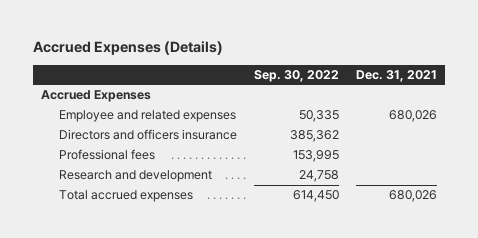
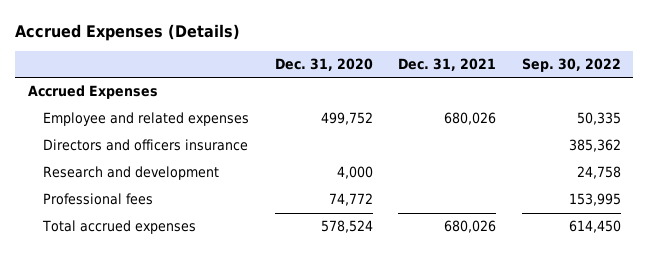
none -> [274,58,373,72] Dec. 31, 2020
[59,149,156,161] Professional fees -> [43,193,154,206] Professional fees

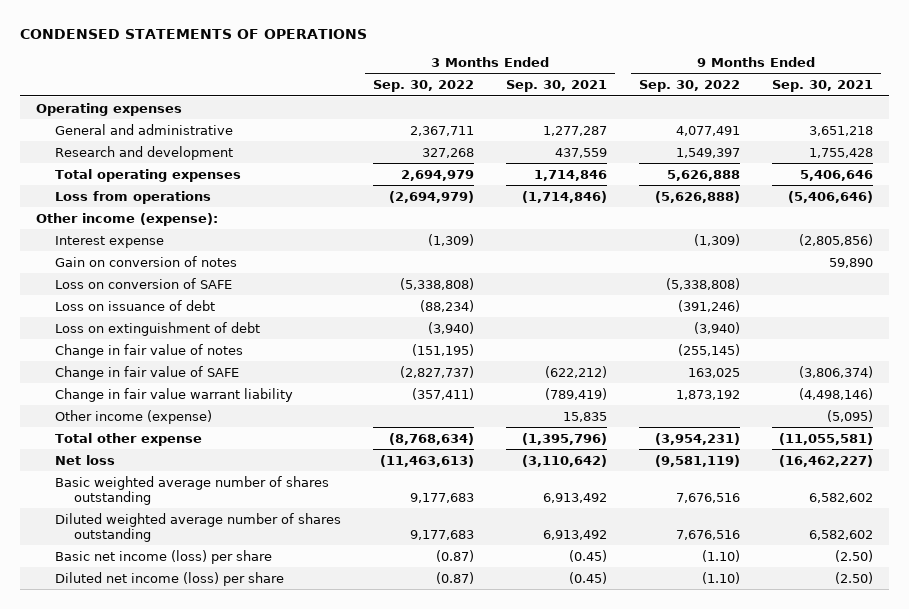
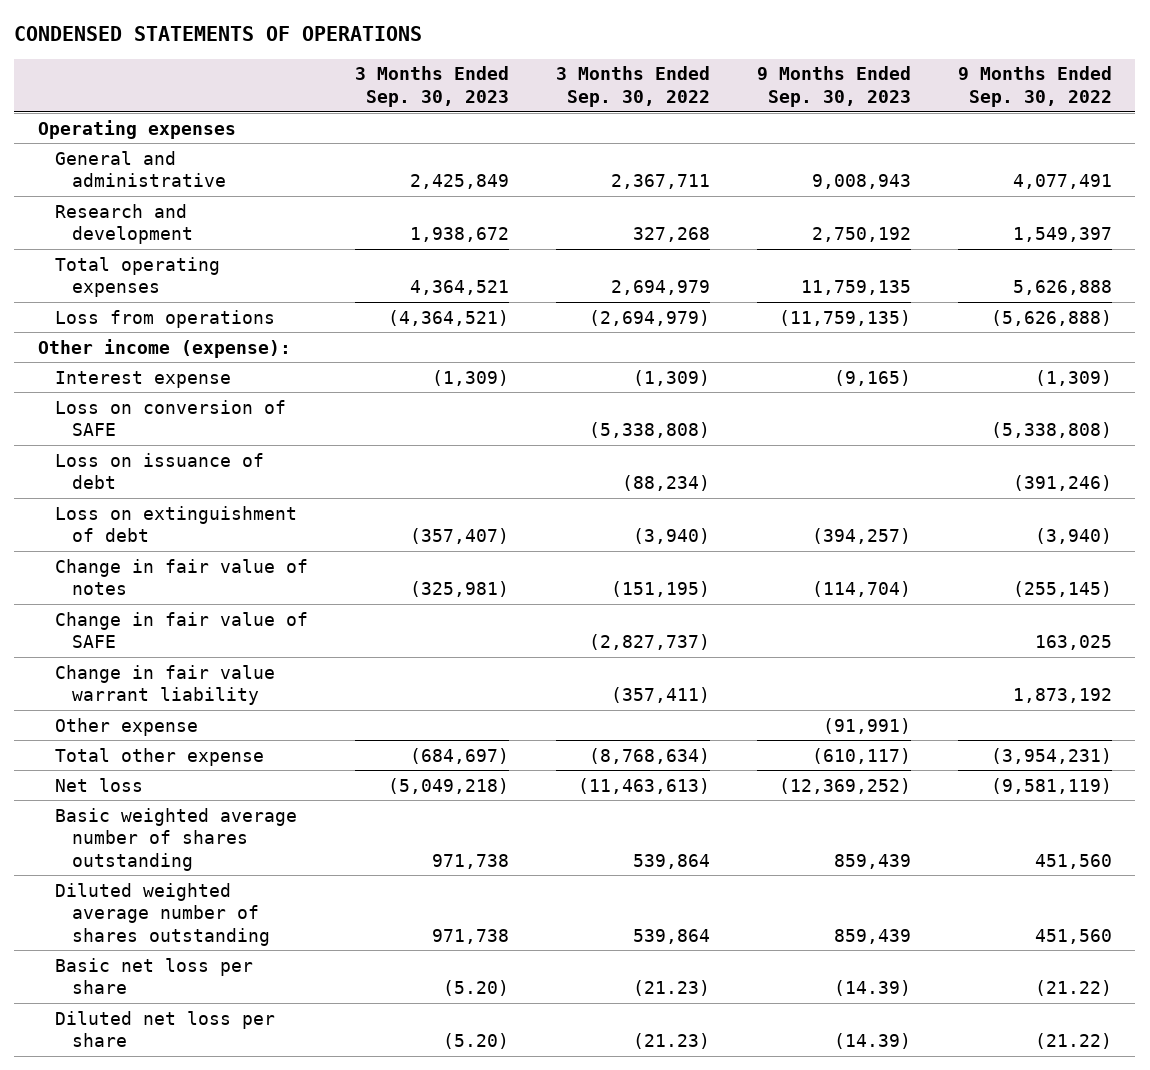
[506,80,608,93] Sep. 30, 2021 -> none
[772,80,874,93] Sep. 30, 2021 -> none
none -> [354,66,509,107] 3 Months Ended Sep. 30, 2023
none -> [756,66,911,107] 9 Months Ended Sep. 30, 2023
[55,255,238,267] Gain on conversion of notes -> none
[55,409,213,424] Other income (expense) -> [54,717,198,736] Other expense
[410,492,475,503] 9,177,683 -> [632,853,710,869] 539,864
[676,492,741,503] 7,676,516 -> [1034,853,1112,869] 451,560
[410,529,475,540] 9,177,683 -> [632,928,710,944] 539,864
[676,529,741,540] 7,676,516 -> [1034,928,1112,944] 451,560
[55,549,273,564] Basic net income (loss) per share -> [54,957,253,995] Basic net loss per share
[436,549,475,562] (0.87) -> [632,980,710,997] (21.23)
[702,549,741,562] (1.10) -> [1034,980,1112,997] (21.22)
[55,571,285,586] Diluted net income (loss) per share -> [54,1010,275,1048] Diluted net loss per share
[436,571,475,584] (0.87) -> [632,1033,710,1050] (21.23)
[702,571,741,584] (1.10) -> [1034,1033,1112,1050] (21.22)

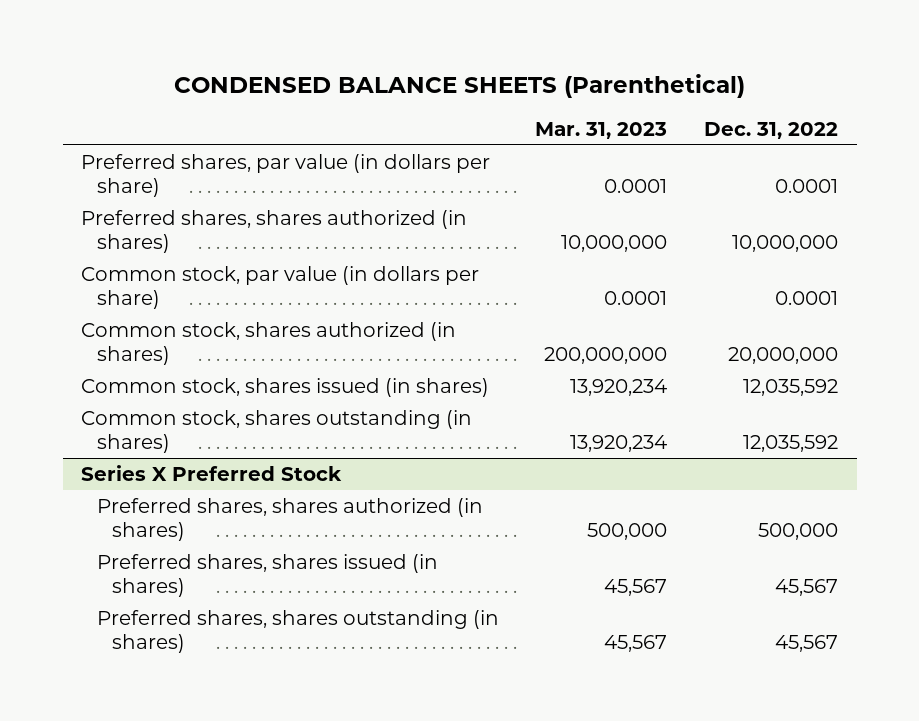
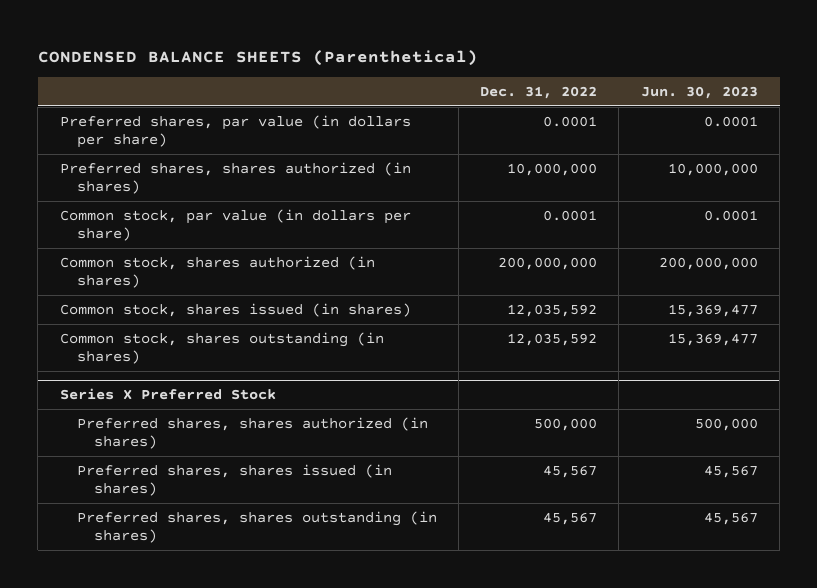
[535,121,668,139] Mar. 31, 2023 -> none
none -> [640,85,758,99] Jun. 30, 2023
[728,346,839,364] 20,000,000 -> [498,256,598,270] 200,000,000

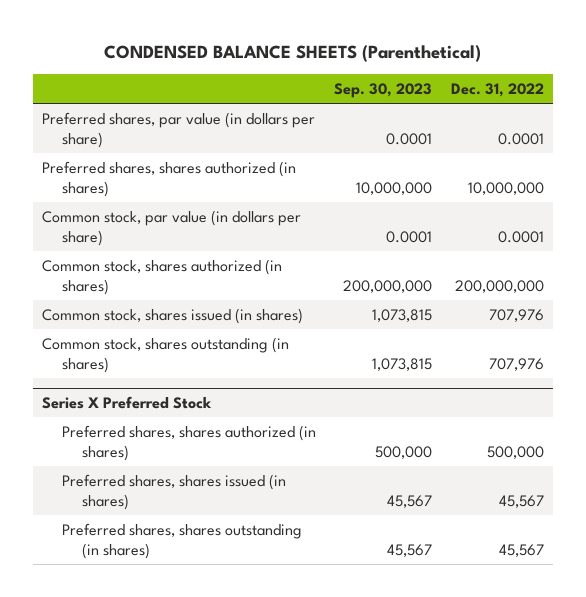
[640,85,758,99] Jun. 30, 2023 -> none
none -> [334,83,433,99] Sep. 30, 2023
[507,303,598,317] 12,035,592 -> [488,308,544,322] 707,976
[507,332,598,346] 12,035,592 -> [488,358,544,372] 707,976

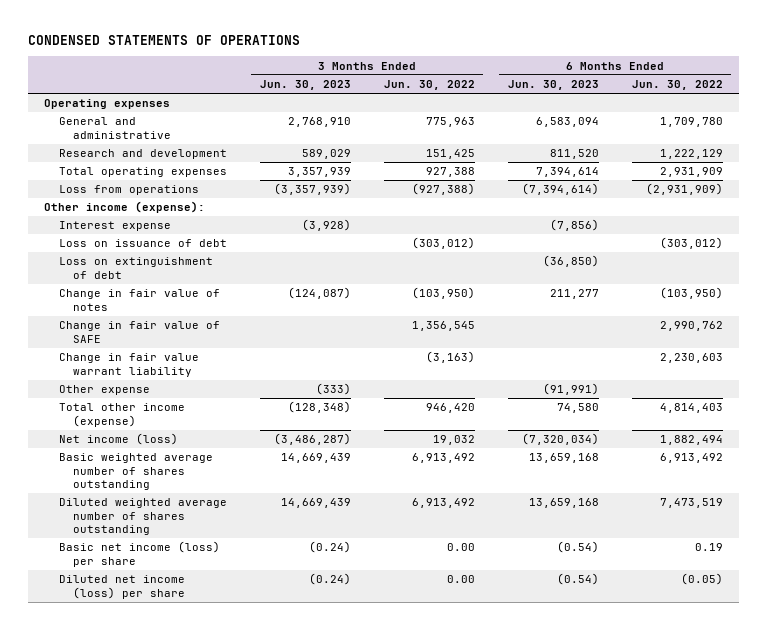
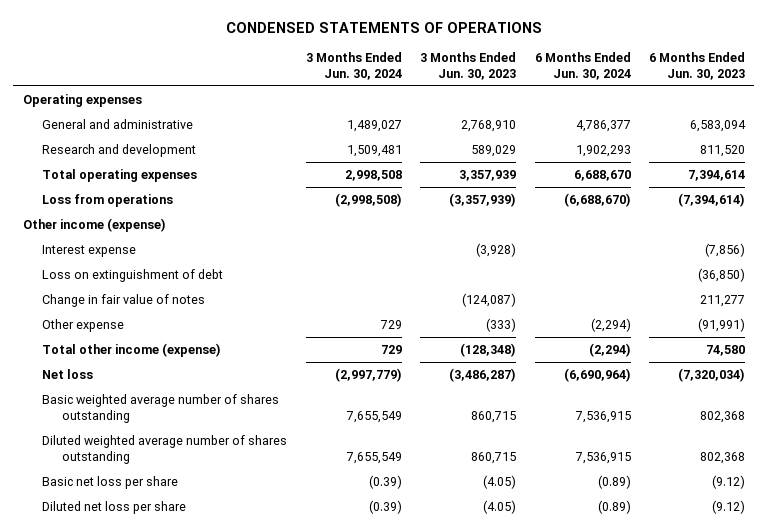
[383,79,475,90] Jun. 30, 2022 -> none
[631,79,723,90] Jun. 30, 2022 -> none
none -> [305,52,402,80] 3 Months Ended Jun. 30, 2024
none -> [534,52,631,80] 6 Months Ended Jun. 30, 2024
[44,201,206,214] Other income (expense): -> [22,218,166,233] Other income (expense)
[58,239,227,248] Loss on issuance of debt -> none
[58,321,220,343] Change in fair value of SAFE -> none
[58,353,199,377] Change in fair value warrant liability -> none
[58,433,178,446] Net income (loss) -> [42,369,94,380] Net loss
[280,453,351,464] 14,669,439 -> [471,410,517,423] 860,715
[528,453,599,464] 13,659,168 -> [700,410,746,423] 802,368
[280,498,351,509] 14,669,439 -> [471,451,517,464] 860,715
[528,498,599,509] 13,659,168 -> [700,451,746,464] 802,368
[58,541,220,567] Basic net income (loss) per share -> [42,476,179,490] Basic net loss per share
[308,541,351,554] (0.24) -> [483,475,517,490] (4.05)
[556,541,599,554] (0.54) -> [712,475,746,490] (9.12)
[58,575,186,599] Diluted net income (loss) per share -> [42,501,187,515] Diluted net loss per share
[308,573,351,586] (0.24) -> [483,500,517,515] (4.05)
[556,573,599,586] (0.54) -> [712,500,746,515] (9.12)

